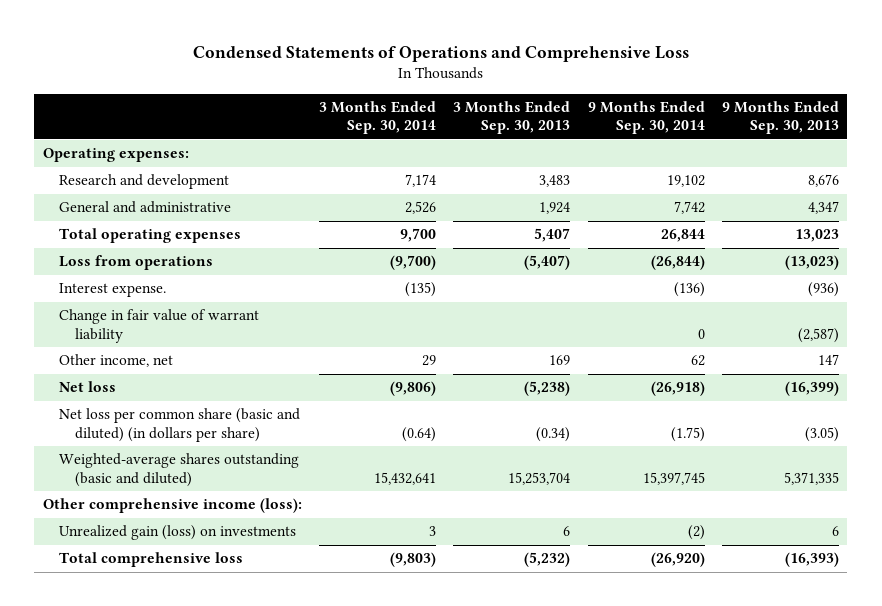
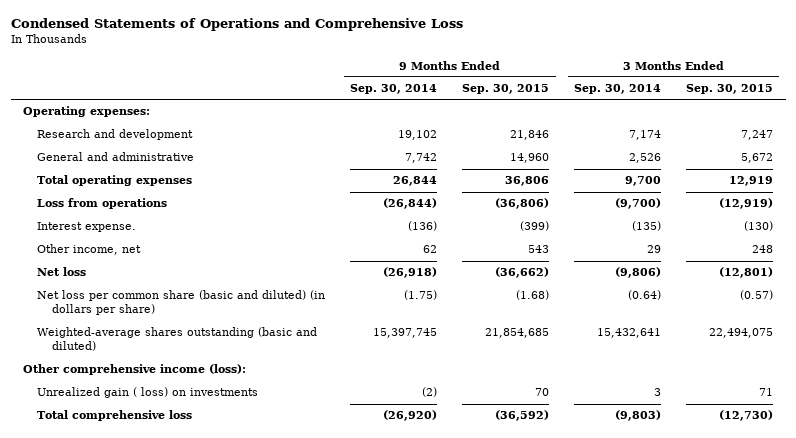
[453,100,571,135] 3 Months Ended Sep. 30, 2013 -> none
[721,100,839,135] 9 Months Ended Sep. 30, 2013 -> none
none -> [462,84,550,95] Sep. 30, 2015
none -> [686,84,774,95] Sep. 30, 2015
[59,309,260,343] Change in fair value of warrant liability -> none
[59,525,297,541] Unrealized gain (loss) on investments -> [37,387,259,399] Unrealized gain ( loss) on investments

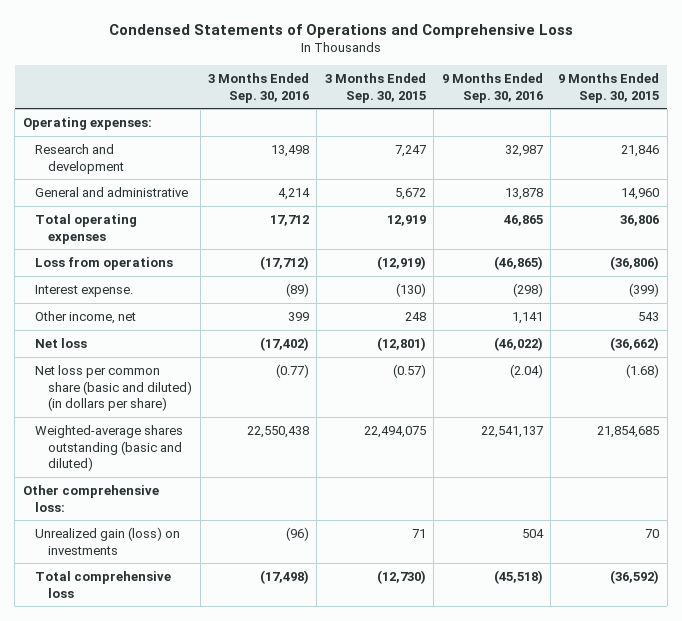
[350,84,438,95] Sep. 30, 2014 -> none
[574,84,662,95] Sep. 30, 2014 -> none
none -> [208,73,310,103] 3 Months Ended Sep. 30, 2016
none -> [441,73,543,103] 9 Months Ended Sep. 30, 2016
[23,364,247,376] Other comprehensive income (loss): -> [22,484,159,512] Other comprehensive loss:
[37,387,259,399] Unrealized gain ( loss) on investments -> [35,526,181,555] Unrealized gain (loss) on investments

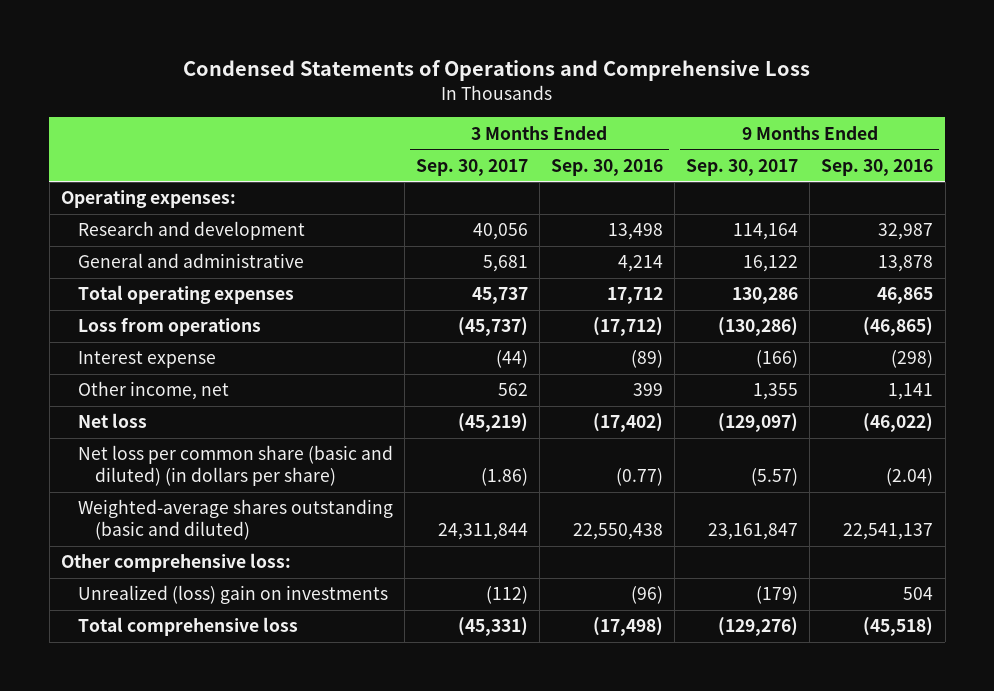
[324,73,426,103] 3 Months Ended Sep. 30, 2015 -> none
[558,73,660,103] 9 Months Ended Sep. 30, 2015 -> none
none -> [415,158,528,176] Sep. 30, 2017
none -> [686,158,799,176] Sep. 30, 2017
[35,284,134,297] Interest expense. -> [77,351,216,369] Interest expense
[35,526,181,555] Unrealized gain (loss) on investments -> [77,585,388,605] Unrealized (loss) gain on investments

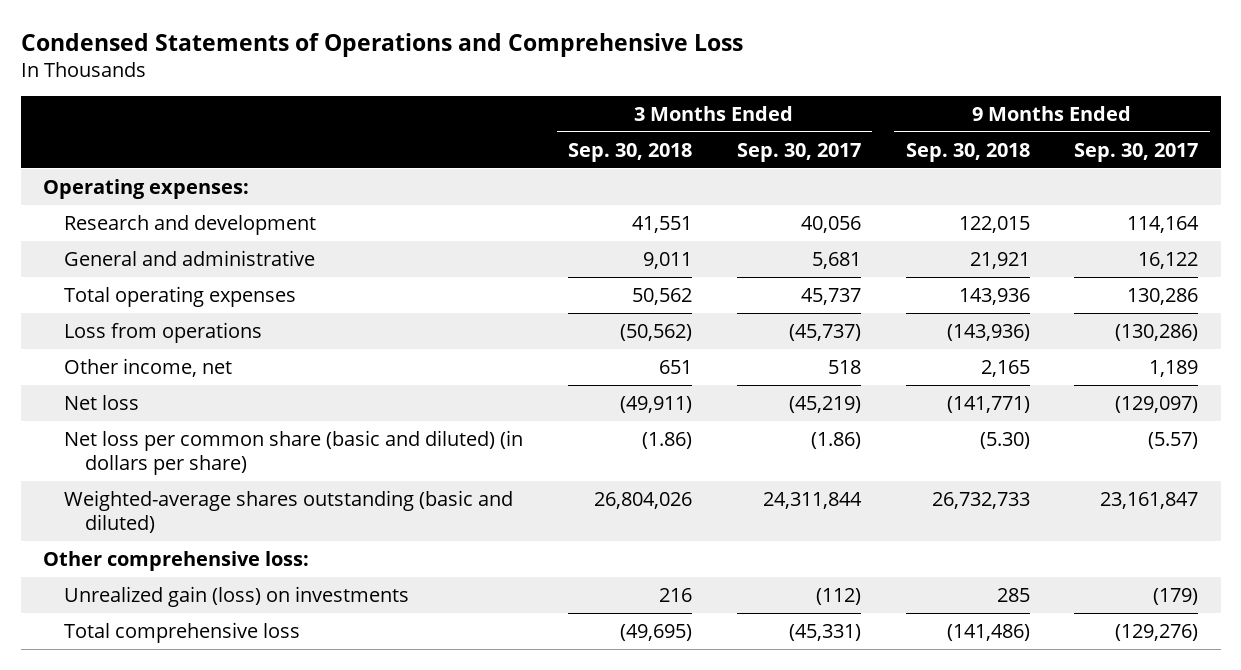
[551,158,664,176] Sep. 30, 2016 -> none
[821,158,934,176] Sep. 30, 2016 -> none
none -> [567,142,692,162] Sep. 30, 2018
none -> [905,142,1030,162] Sep. 30, 2018
[77,351,216,369] Interest expense -> none
[497,383,528,397] 562 -> [827,359,861,374] 518
[753,383,799,401] 1,355 -> [1149,359,1199,377] 1,189
[77,585,388,605] Unrealized (loss) gain on investments -> [64,585,410,607] Unrealized gain (loss) on investments

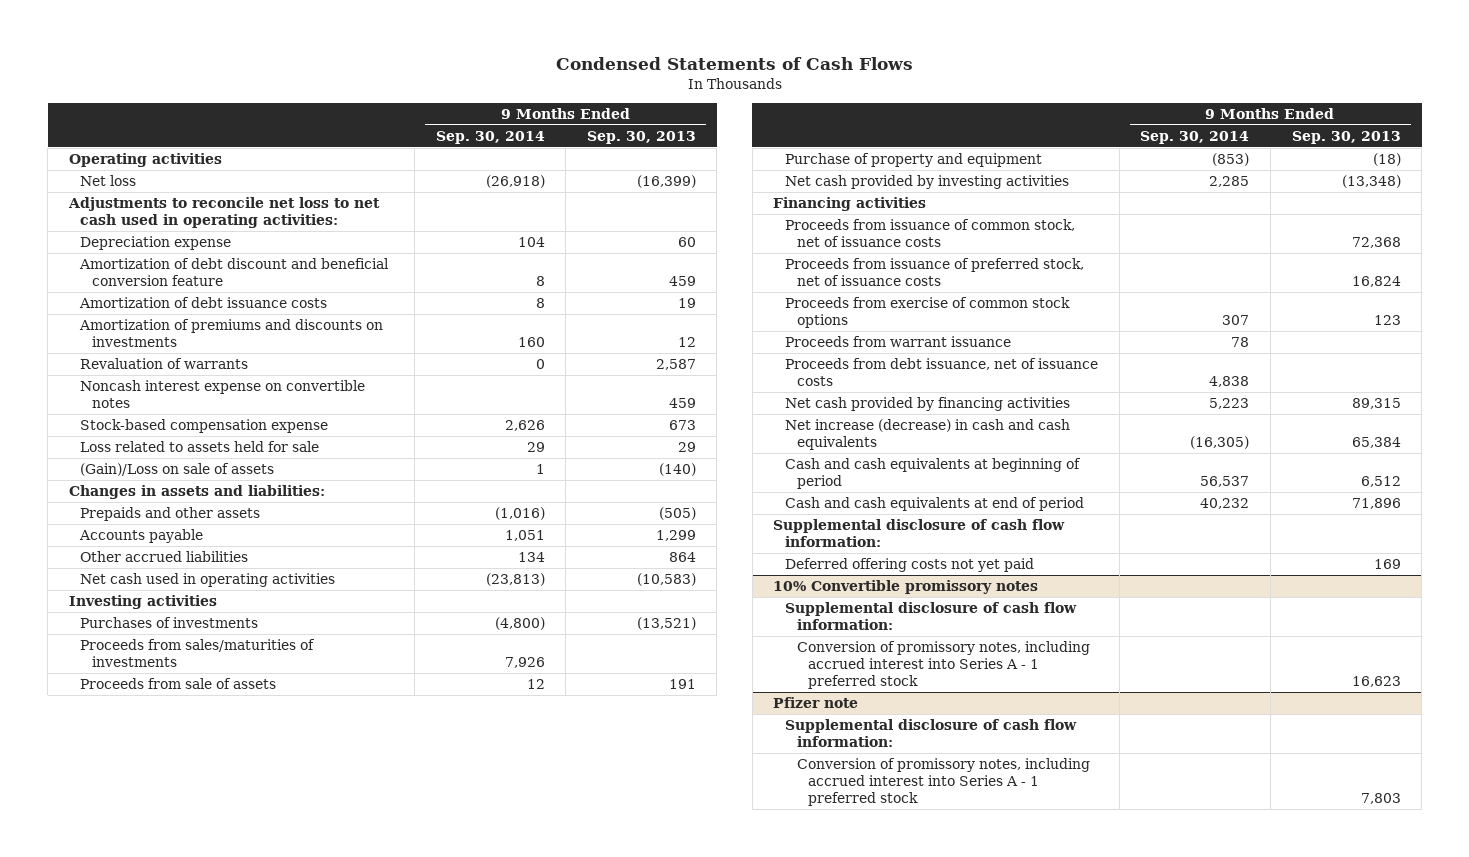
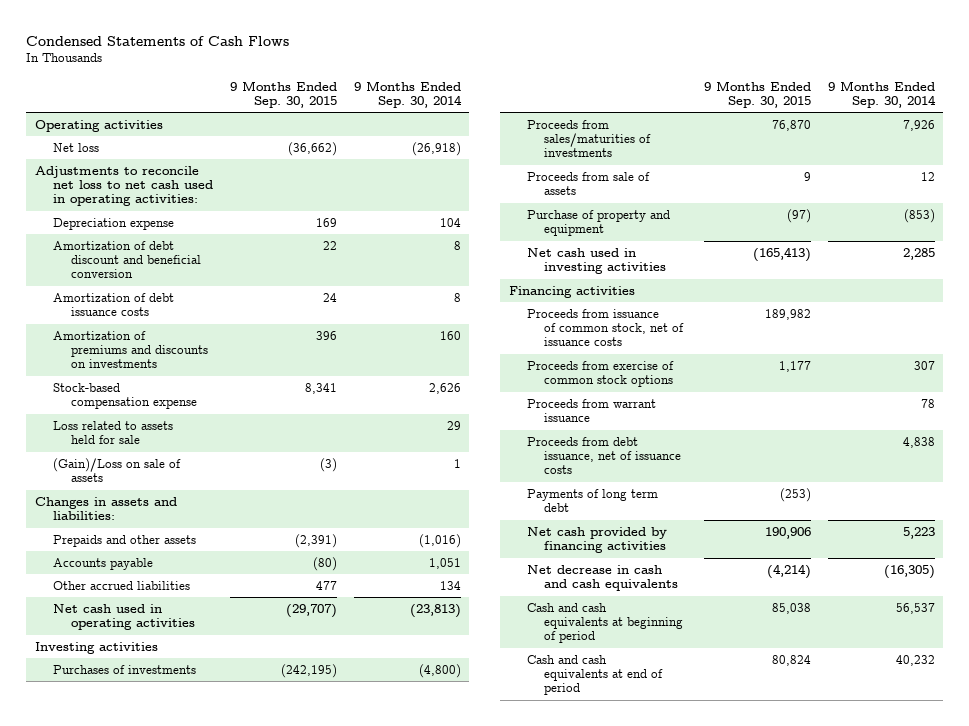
[586,131,696,145] Sep. 30, 2013 -> none
none -> [229,80,337,108] 9 Months Ended Sep. 30, 2015
[79,258,390,287] Amortization of debt discount and beneficial conversion feature -> [52,240,201,279] Amortization of debt discount and beneficial conversion
[80,358,249,370] Revaluation of warrants -> none
[80,380,366,409] Noncash interest expense on convertible notes -> none
[785,175,1070,190] Net cash provided by investing activities -> [526,247,667,275] Net cash used in investing activities
[785,258,1085,287] Proceeds from issuance of preferred stock, net of issuance costs -> none
none -> [526,488,658,513] Payments of long term debt
[785,419,1071,451] Net increase (decrease) in cash and cash equivalents -> [526,564,679,592] Net decrease in cash and cash equivalents
[773,519,1066,548] Supplemental disclosure of cash flow information: -> none
[785,558,1035,573] Deferred offering costs not yet paid -> none
[773,580,1039,595] 10% Convertible promissory notes -> none
[785,602,1078,631] Supplemental disclosure of cash flow information: -> none
[796,641,1090,690] Conversion of promissory notes, including accrued interest into Series A - 1 preferred stock -> none
[773,697,859,709] Pfizer note -> none
[785,719,1078,748] Supplemental disclosure of cash flow information: -> none
[796,758,1090,807] Conversion of promissory notes, including accrued interest into Series A - 1 preferred stock -> none

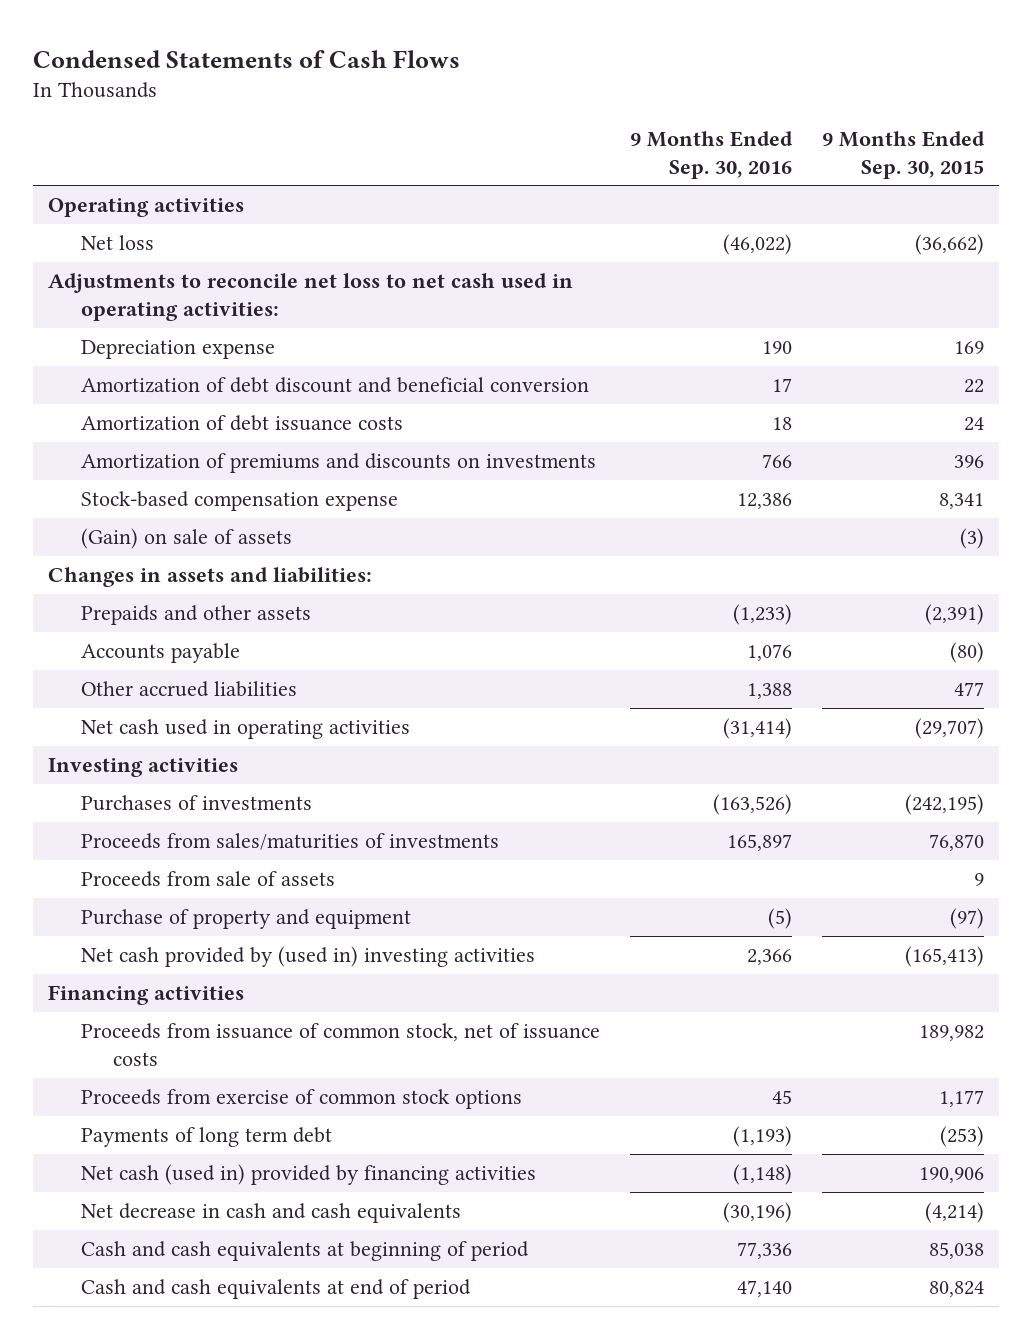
[353,80,462,108] 9 Months Ended Sep. 30, 2014 -> none
none -> [629,130,793,179] 9 Months Ended Sep. 30, 2016
[52,420,173,445] Loss related to assets held for sale -> none
[52,457,181,483] (Gain)/Loss on sale of assets -> [80,528,292,550] (Gain) on sale of assets
[526,247,667,275] Net cash used in investing activities -> [80,946,535,968] Net cash provided by (used in) investing activities
[526,398,656,423] Proceeds from warrant issuance -> none
[526,436,682,475] Proceeds from debt issuance, net of issuance costs -> none
[526,526,667,554] Net cash provided by financing activities -> [80,1164,536,1186] Net cash (used in) provided by financing activities

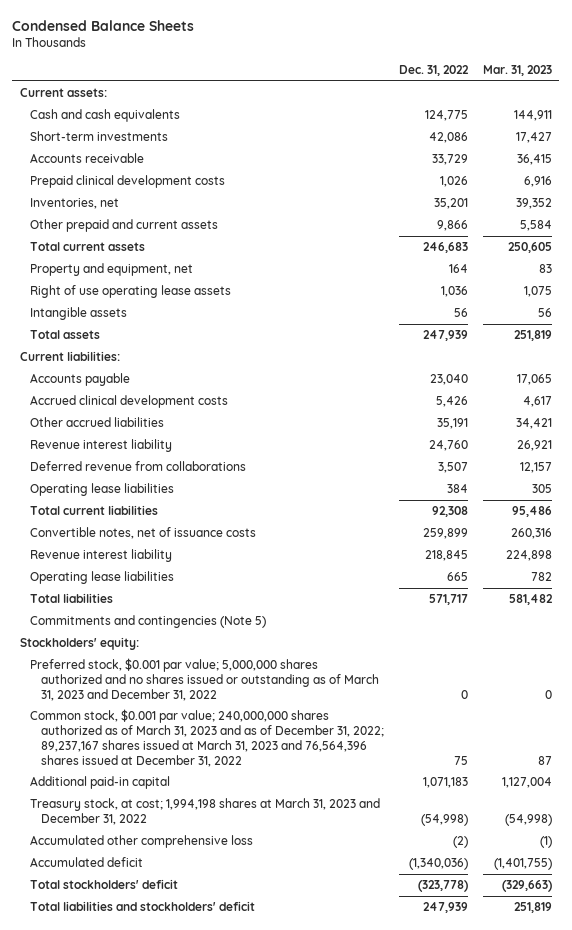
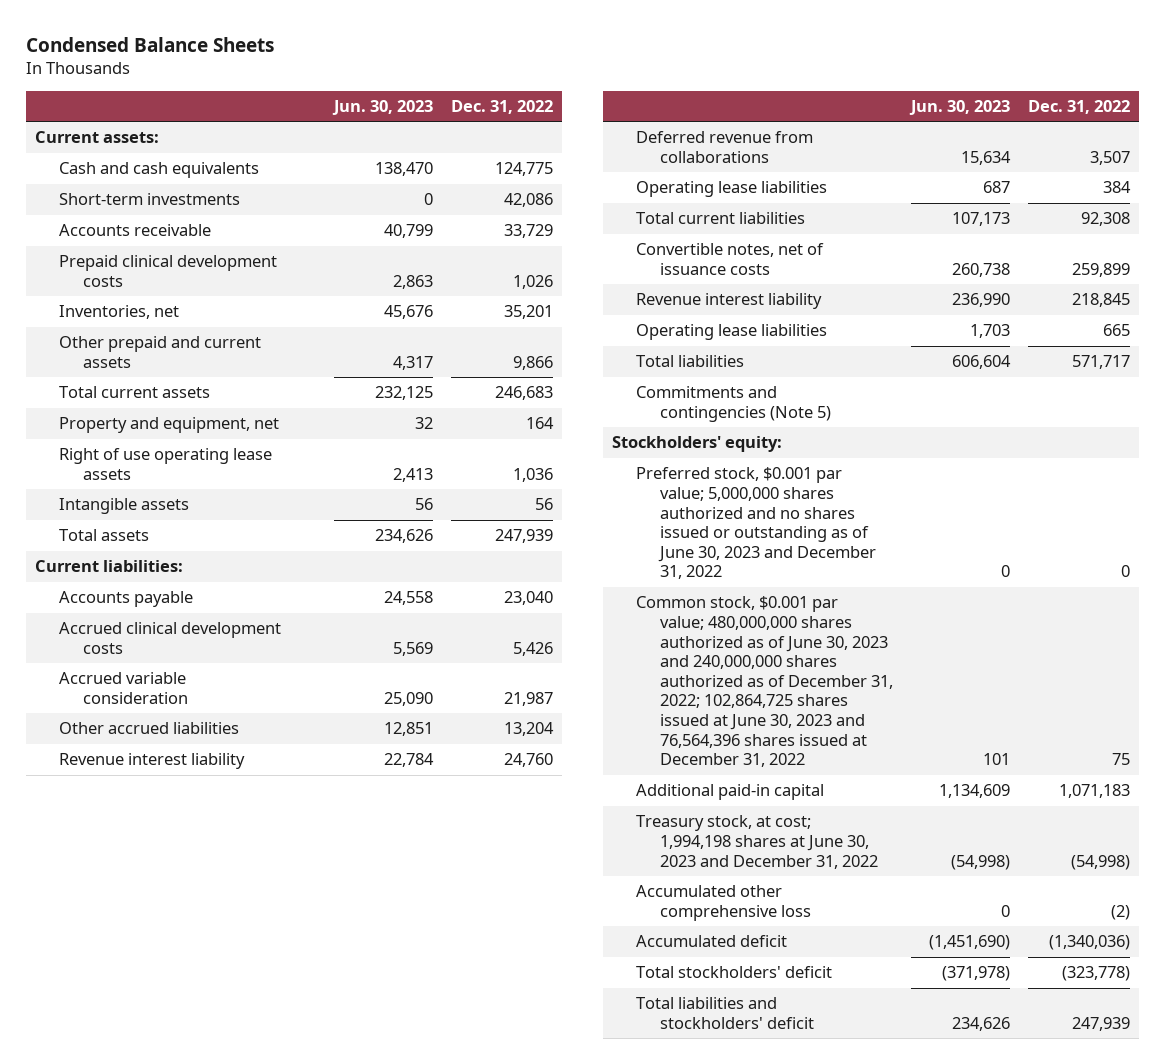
[482,65,552,77] Mar. 31, 2023 -> none
none -> [331,100,433,116] Jun. 30, 2023
none -> [58,672,188,704] Accrued variable consideration
[436,418,468,430] 35,191 -> [503,722,554,737] 13,204
[30,658,379,701] Preferred stock, $0.001 par value; 5,000,000 shares authorized and no shares issued or outstanding as of March 31, 2023 and December 31, 2022 -> [636,467,877,580] Preferred stock, $0.001 par value; 5,000,000 shares authorized and no shares issued or outstanding as of June 30, 2023 and December 31, 2022
[30,709,384,767] Common stock, $0.001 par value; 240,000,000 shares authorized as of March 31, 2023 and as of December 31, 2022; 89,237,167 shares issued at March 31, 2023 and 76,564,396 shares issued at December 31, 2022 -> [636,596,894,768] Common stock, $0.001 par value; 480,000,000 shares authorized as of June 30, 2023 and 240,000,000 shares authorized as of December 31, 2022; 102,864,725 shares issued at June 30, 2023 and 76,564,396 shares issued at December 31, 2022
[30,798,381,825] Treasury stock, at cost; 1,994,198 shares at March 31, 2023 and December 31, 2022 -> [636,815,879,869] Treasury stock, at cost; 1,994,198 shares at June 30, 2023 and December 31, 2022

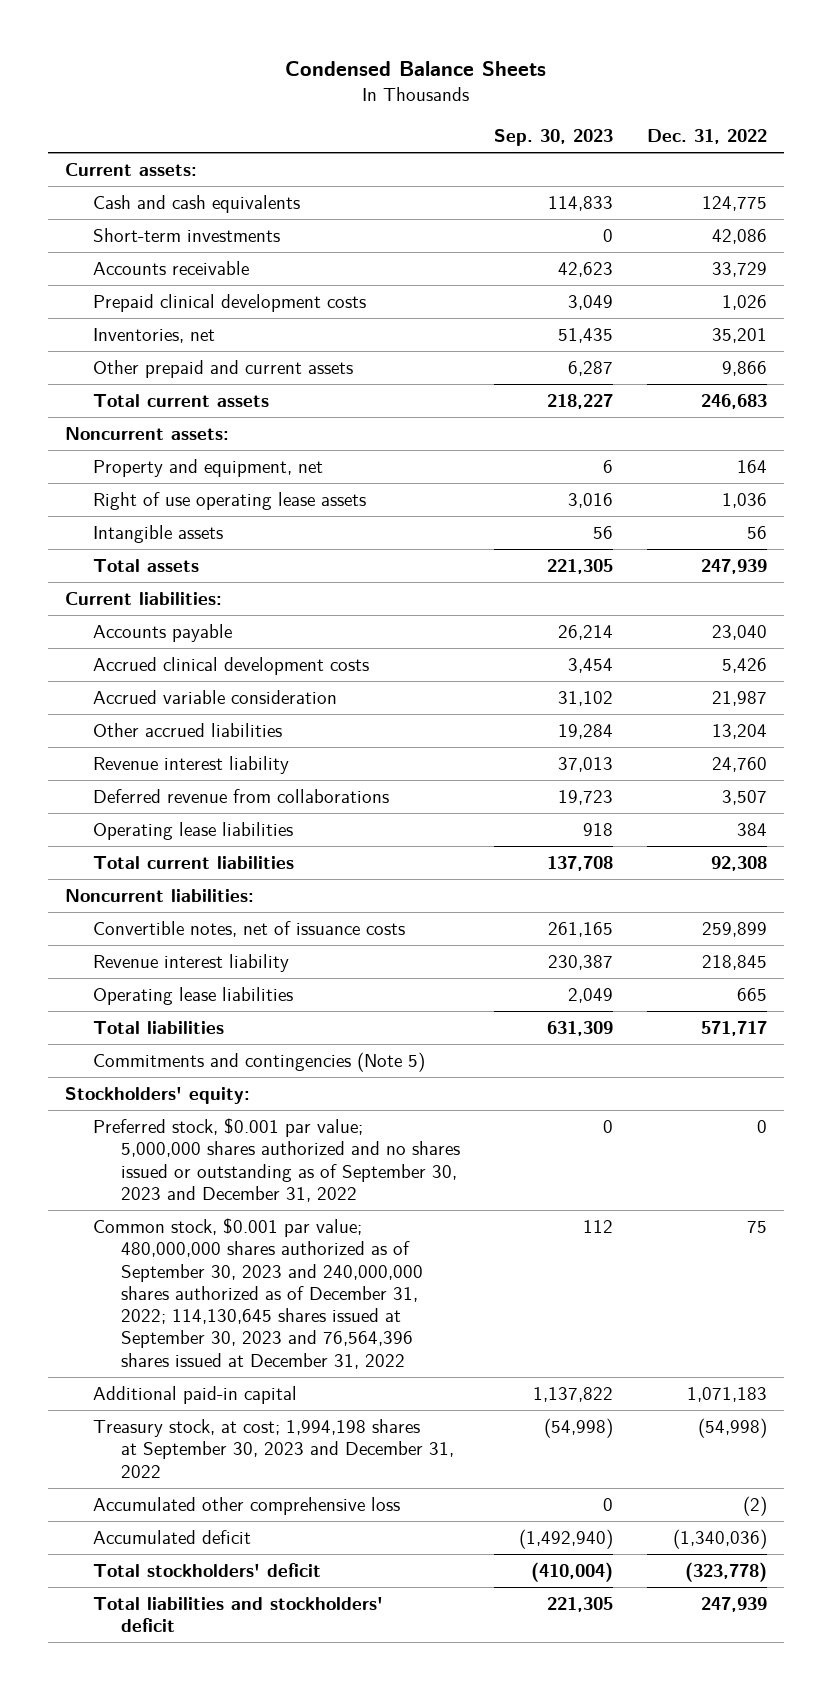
[331,100,433,116] Jun. 30, 2023 -> none
none -> [494,129,614,147] Sep. 30, 2023
none -> [64,426,229,440] Noncurrent assets:
none -> [64,888,254,902] Noncurrent liabilities:
[636,467,877,580] Preferred stock, $0.001 par value; 5,000,000 shares authorized and no shares issued or outstanding as of June 30, 2023 and December 31, 2022 -> [92,1117,461,1202] Preferred stock, $0.001 par value; 5,000,000 shares authorized and no shares issued or outstanding as of September 30, 2023 and December 31, 2022
[636,596,894,768] Common stock, $0.001 par value; 480,000,000 shares authorized as of June 30, 2023 and 240,000,000 shares authorized as of December 31, 2022; 102,864,725 shares issued at June 30, 2023 and 76,564,396 shares issued at December 31, 2022 -> [92,1217,424,1369] Common stock, $0.001 par value; 480,000,000 shares authorized as of September 30, 2023 and 240,000,000 shares authorized as of December 31, 2022; 114,130,645 shares issued at September 30, 2023 and 76,564,396 shares issued at December 31, 2022
[636,815,879,869] Treasury stock, at cost; 1,994,198 shares at June 30, 2023 and December 31, 2022 -> [92,1418,455,1478] Treasury stock, at cost; 1,994,198 shares at September 30, 2023 and December 31, 2022

